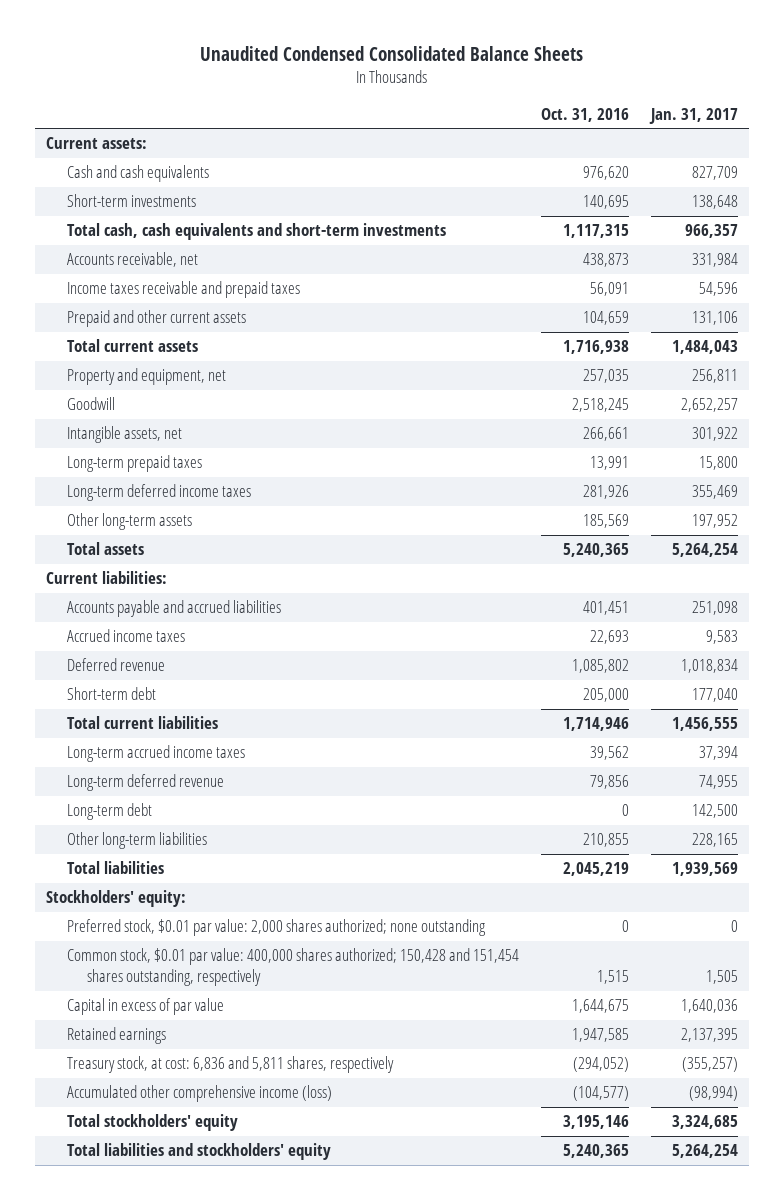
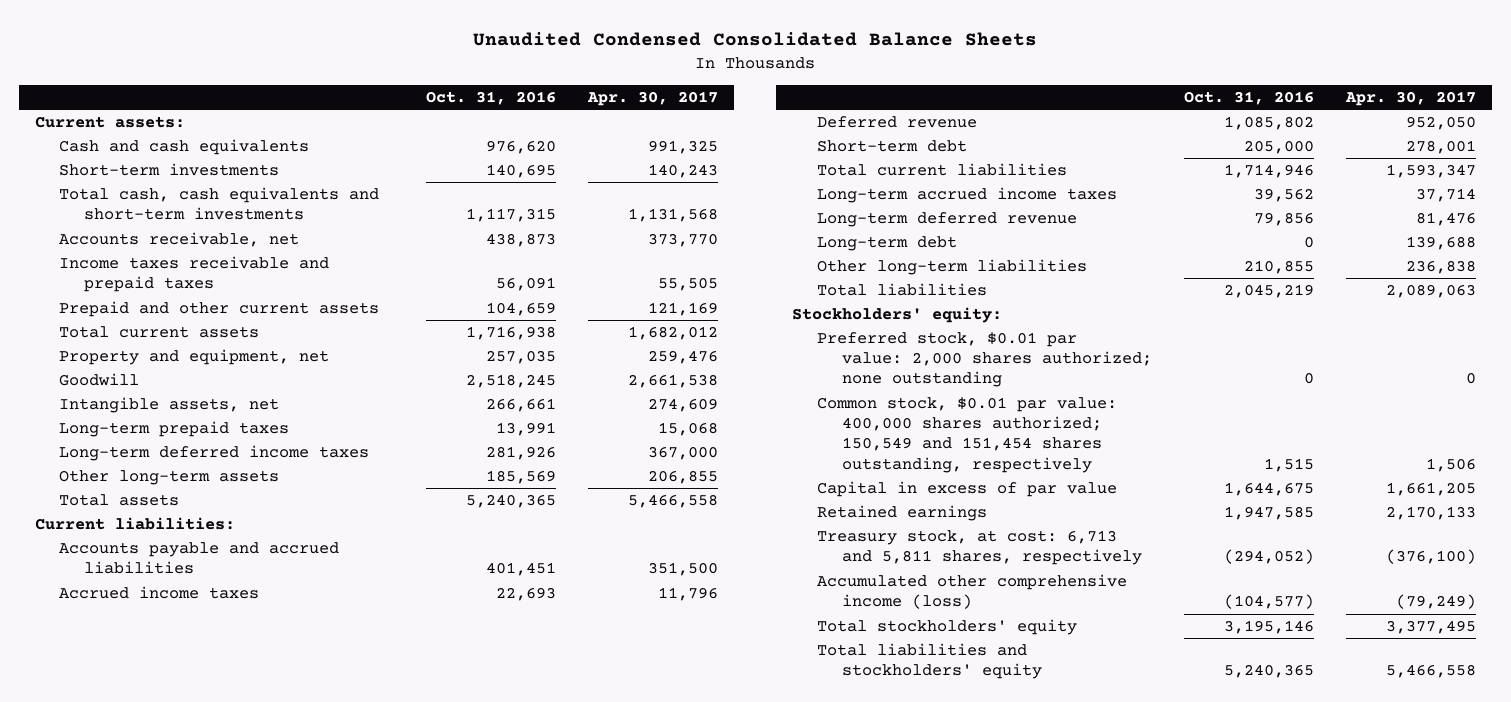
[648,107,738,124] Jan. 31, 2017 -> none
none -> [587,90,719,106] Apr. 30, 2017
[66,948,519,987] Common stock, $0.01 par value: 400,000 shares authorized; 150,428 and 151,454 shares outstanding, respectively -> [817,397,1118,473] Common stock, $0.01 par value: 400,000 shares authorized; 150,549 and 151,454 shares outstanding, respectively
[66,1056,394,1074] Treasury stock, at cost: 6,836 and 5,811 shares, respectively -> [817,530,1142,566] Treasury stock, at cost: 6,713 and 5,811 shares, respectively

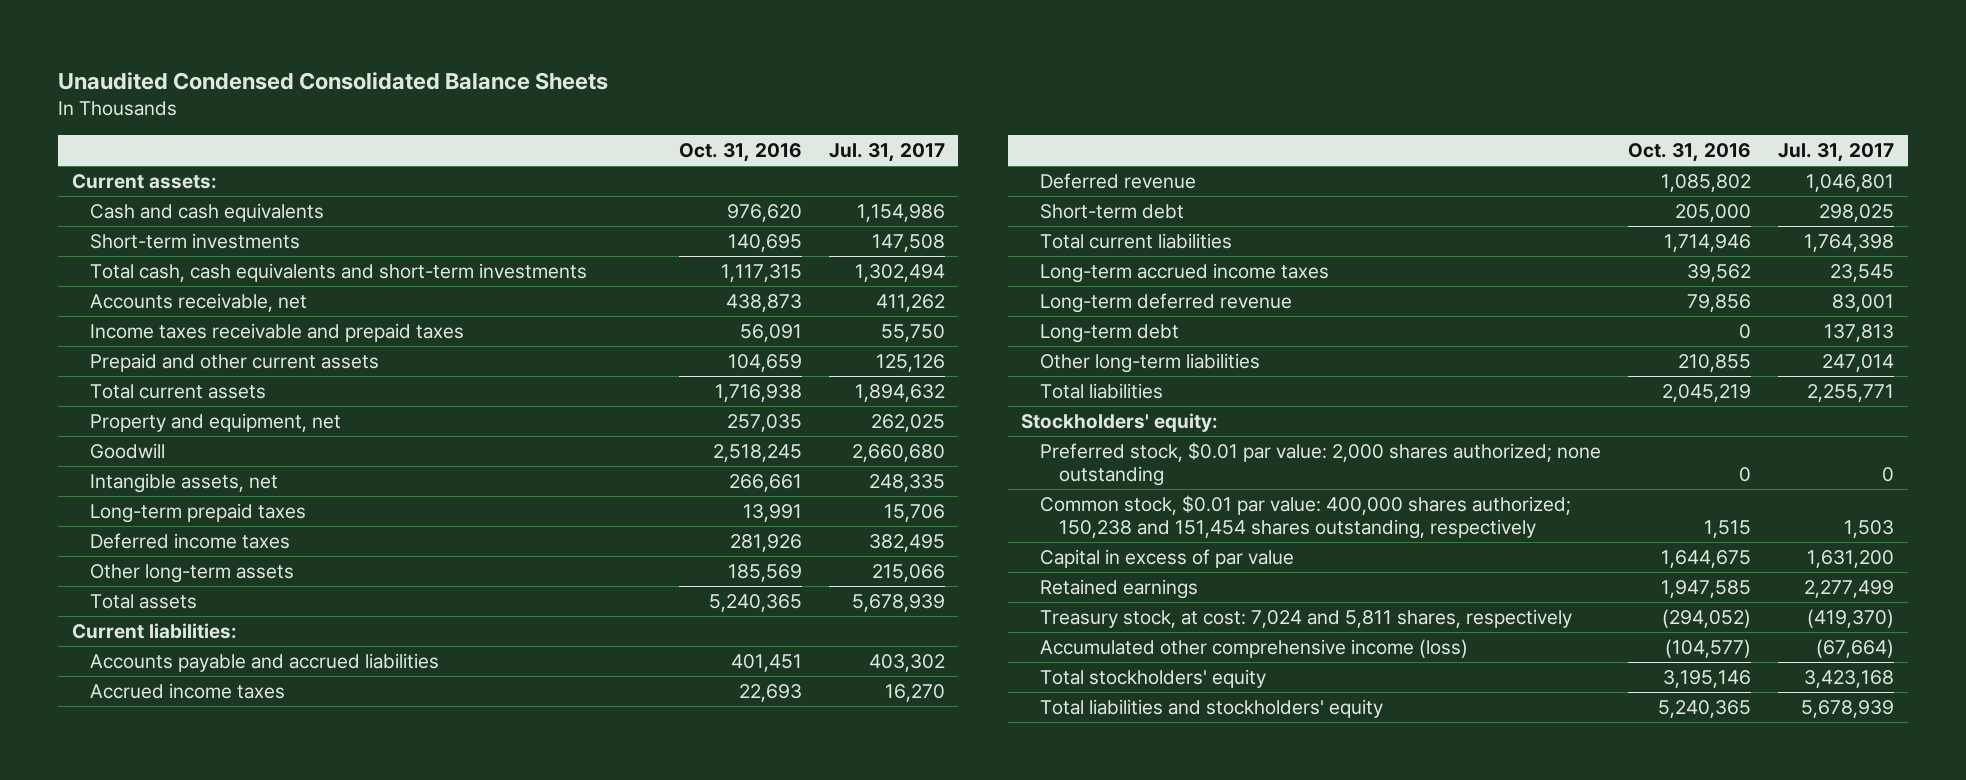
[587,90,719,106] Apr. 30, 2017 -> none
none -> [828,143,945,163] Jul. 31, 2017
[59,445,370,462] Long-term deferred income taxes -> [90,533,291,550] Deferred income taxes
[817,397,1118,473] Common stock, $0.01 par value: 400,000 shares authorized; 150,549 and 151,454 shares outstanding, respectively -> [1039,495,1571,540] Common stock, $0.01 par value: 400,000 shares authorized; 150,238 and 151,454 shares outstanding, respectively
[817,530,1142,566] Treasury stock, at cost: 6,713 and 5,811 shares, respectively -> [1039,609,1572,629] Treasury stock, at cost: 7,024 and 5,811 shares, respectively

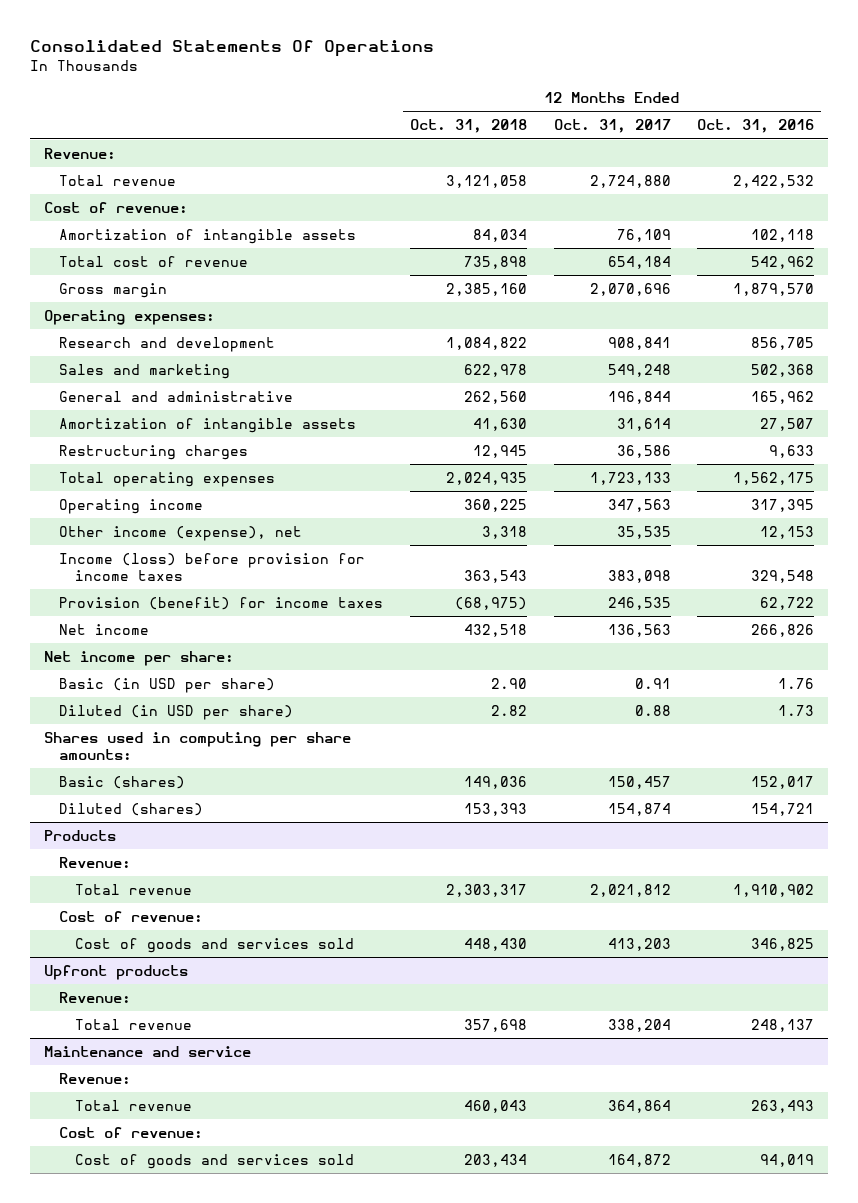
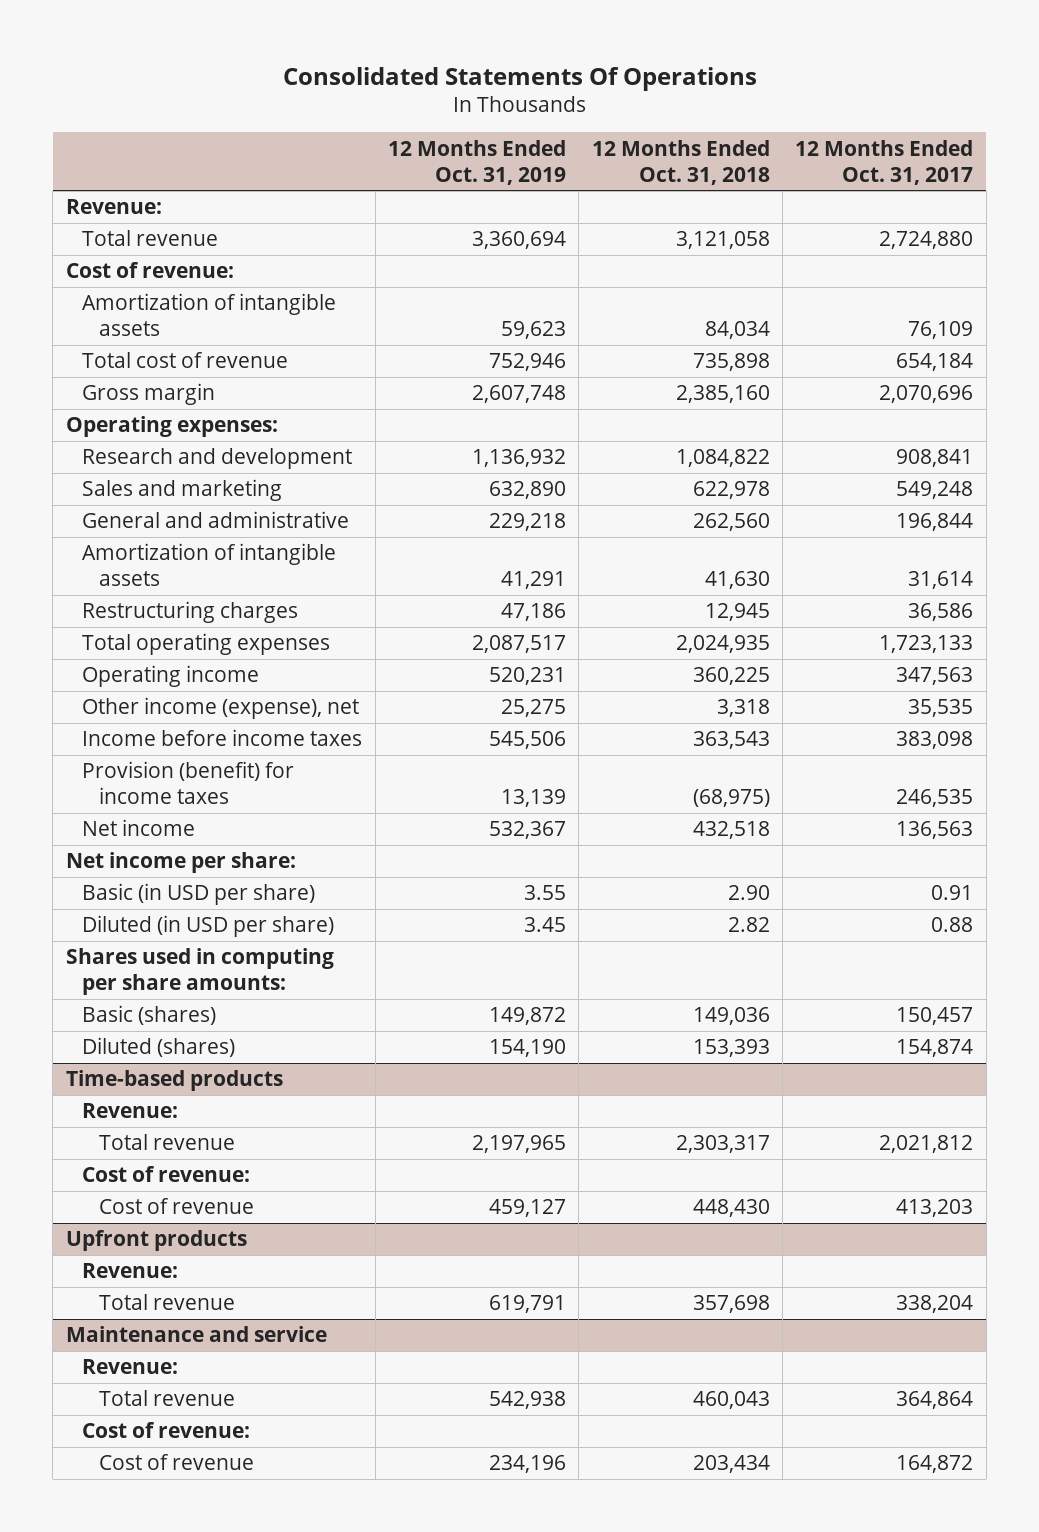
[697,119,815,134] Oct. 31, 2016 -> none
none -> [387,139,566,185] 12 Months Ended Oct. 31, 2019
[59,552,366,581] Income (loss) before provision for income taxes -> [82,729,363,747] Income before income taxes
[43,829,116,841] Products -> [65,1070,283,1092] Time-based products
[75,937,355,953] Cost of goods and services sold -> [98,1198,254,1215] Cost of revenue
[75,1153,355,1169] Cost of goods and services sold -> [98,1454,254,1471] Cost of revenue

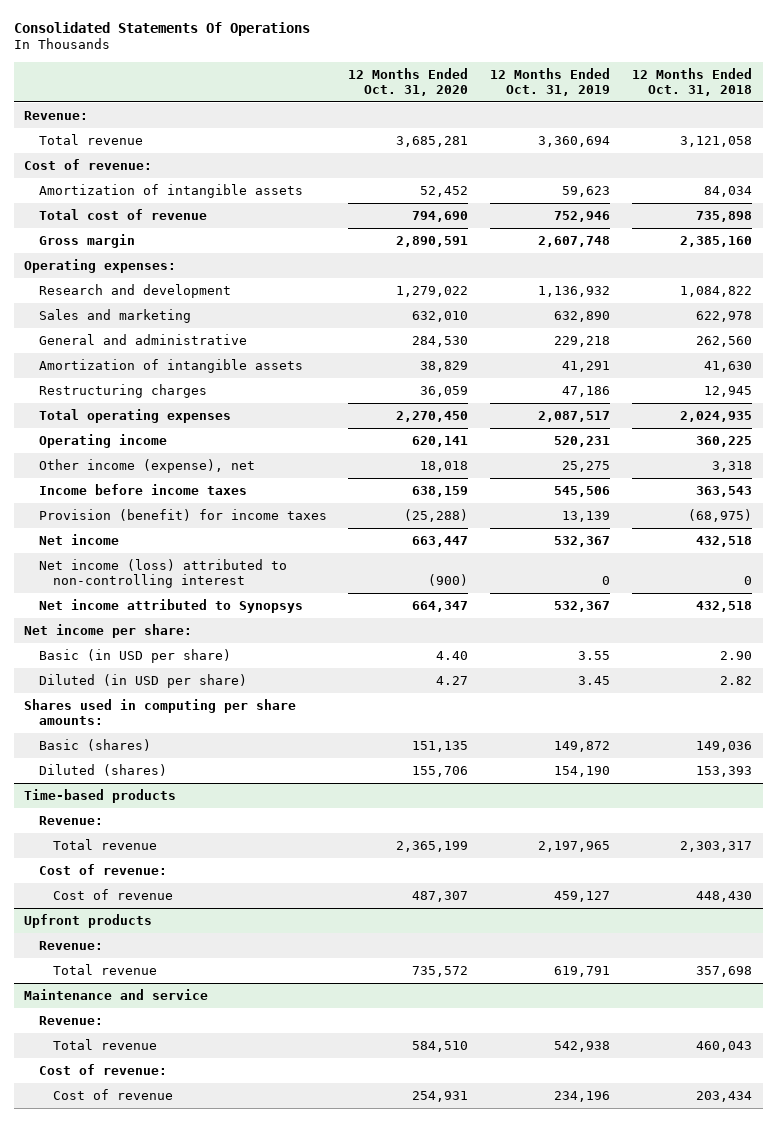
[795,139,974,185] 12 Months Ended Oct. 31, 2017 -> none
none -> [348,67,469,97] 12 Months Ended Oct. 31, 2020
none -> [38,558,287,589] Net income (loss) attributed to non-controlling interest
none -> [38,598,303,613] Net income attributed to Synopsys

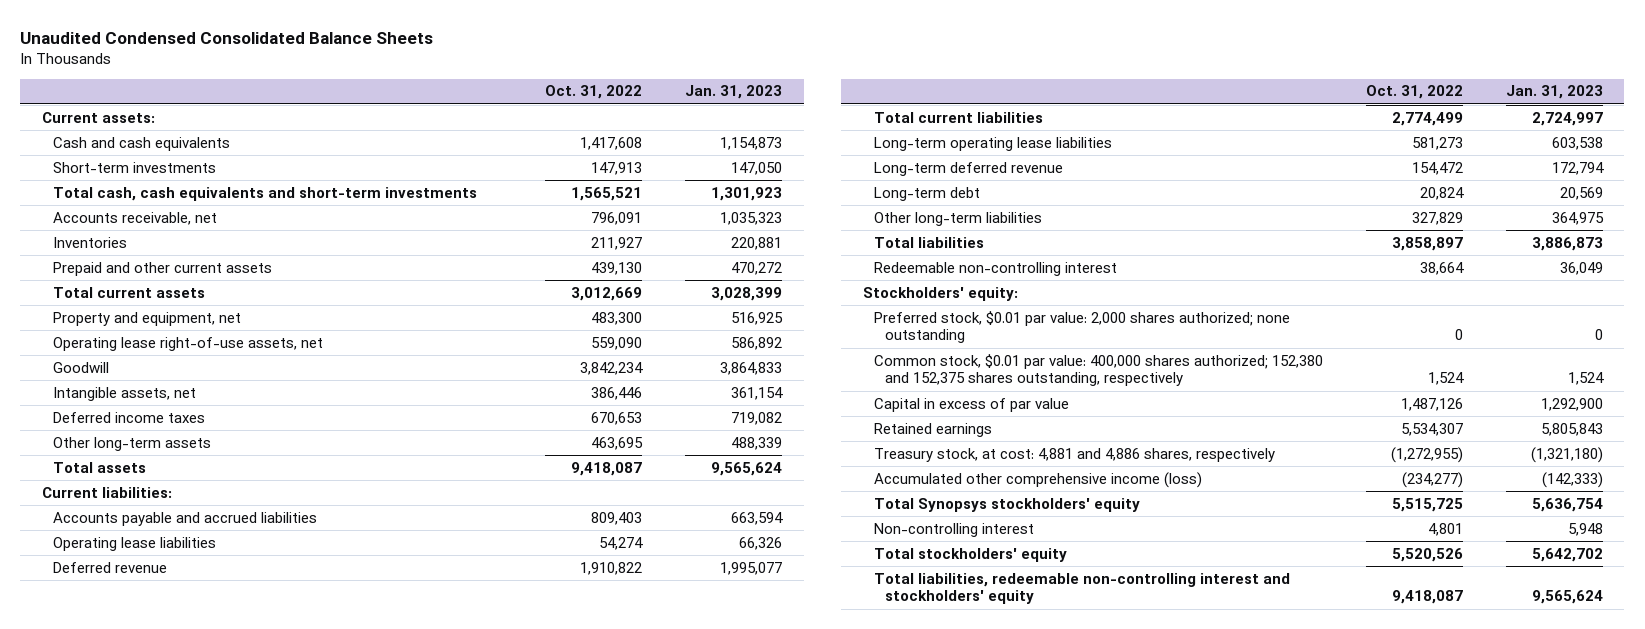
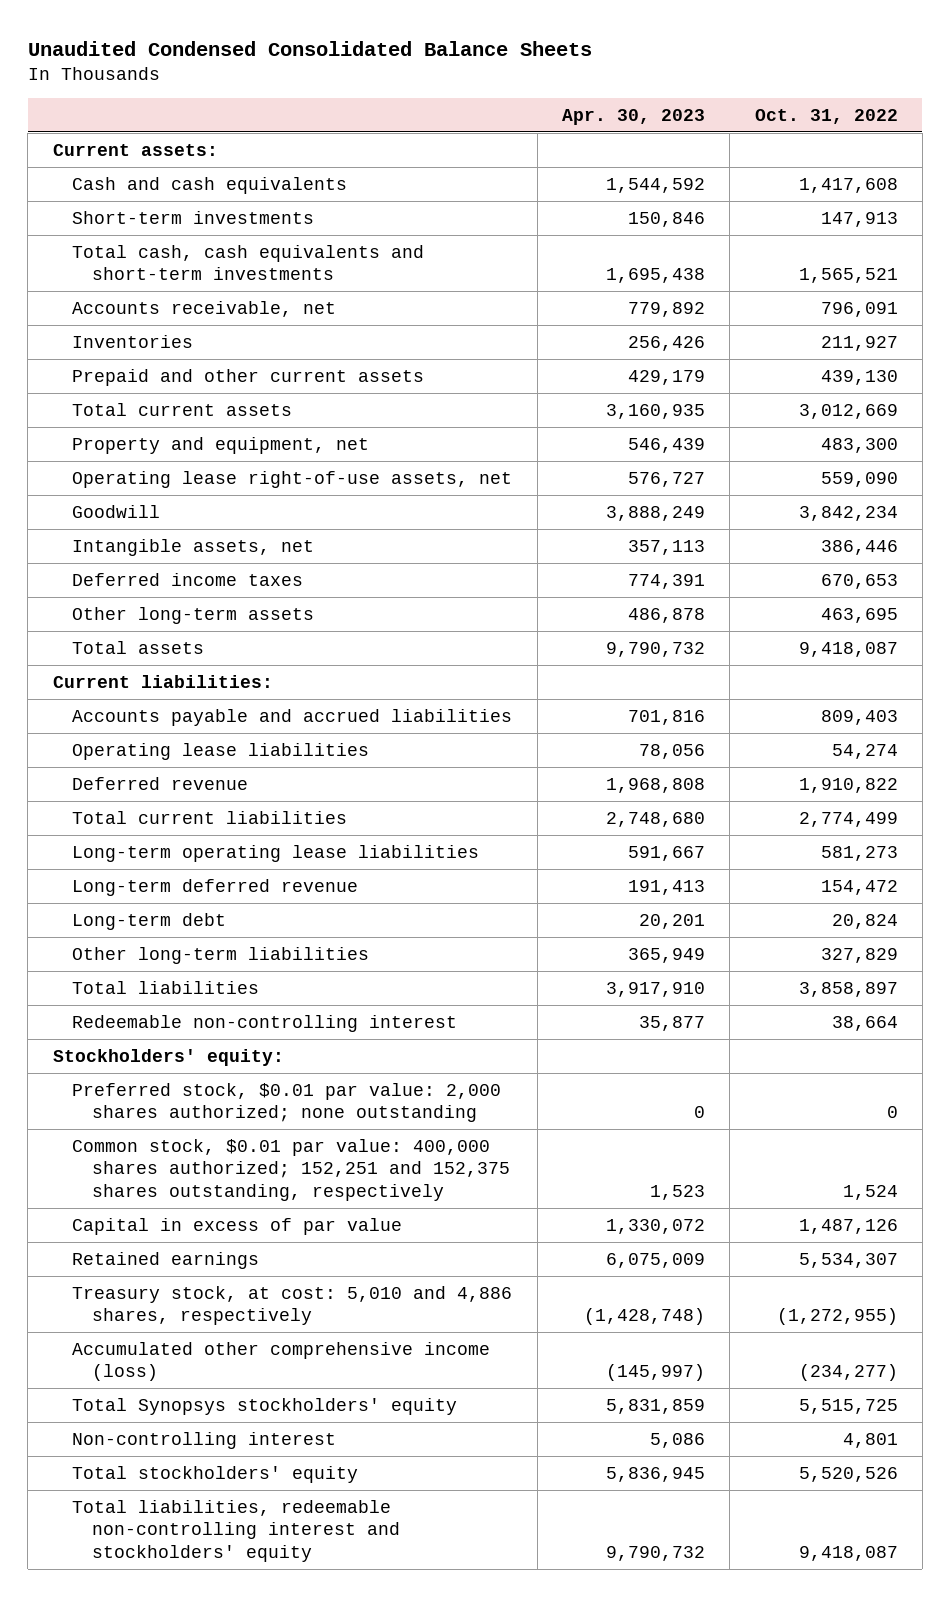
[685,85,783,100] Jan. 31, 2023 -> none
none -> [561,108,705,125] Apr. 30, 2023
[873,353,1323,387] Common stock, $0.01 par value: 400,000 shares authorized; 152,380 and 152,375 shares outstanding, respectively -> [72,1138,511,1201] Common stock, $0.01 par value: 400,000 shares authorized; 152,251 and 152,375 shares outstanding, respectively
[873,447,1275,462] Treasury stock, at cost: 4,881 and 4,886 shares, respectively -> [72,1285,513,1326] Treasury stock, at cost: 5,010 and 4,886 shares, respectively

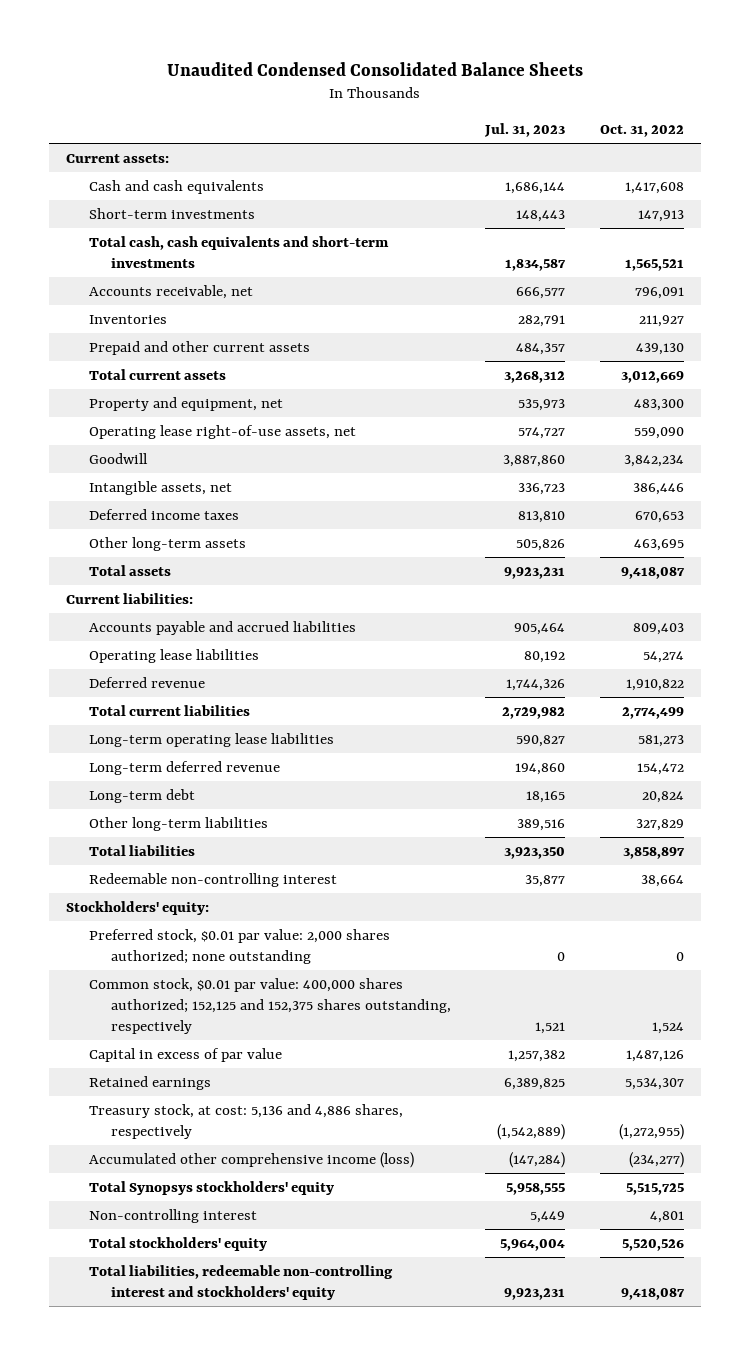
[561,108,705,125] Apr. 30, 2023 -> none
none -> [484,123,566,138] Jul. 31, 2023
[72,1138,511,1201] Common stock, $0.01 par value: 400,000 shares authorized; 152,251 and 152,375 shares outstanding, respectively -> [88,977,451,1034] Common stock, $0.01 par value: 400,000 shares authorized; 152,125 and 152,375 shares outstanding, respectively
[72,1285,513,1326] Treasury stock, at cost: 5,010 and 4,886 shares, respectively -> [88,1103,403,1139] Treasury stock, at cost: 5,136 and 4,886 shares, respectively

